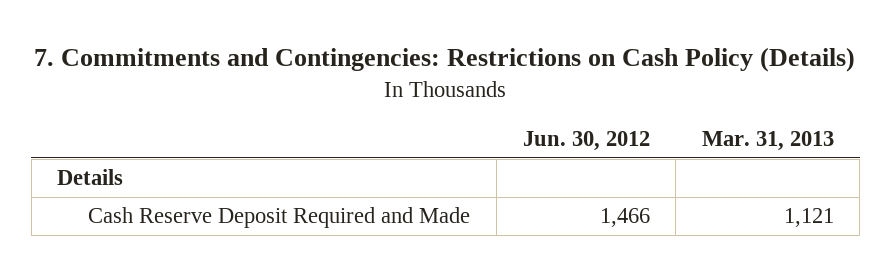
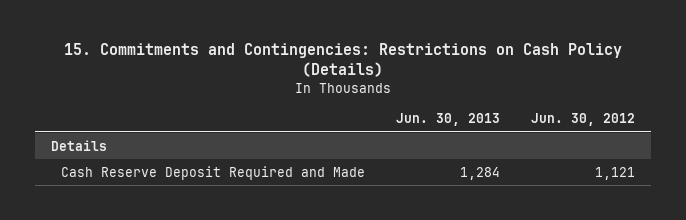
[34,47,856,73] 7. Commitments and Contingencies: Restrictions on Cash Policy (Details) -> [63,43,622,78] 15. Commitments and Contingencies: Restrictions on Cash Policy (Details)
[701,131,834,152] Mar. 31, 2013 -> none
none -> [396,113,501,127] Jun. 30, 2013
[599,208,650,228] 1,466 -> [595,166,636,180] 1,121

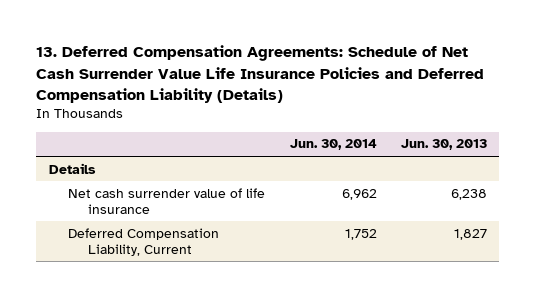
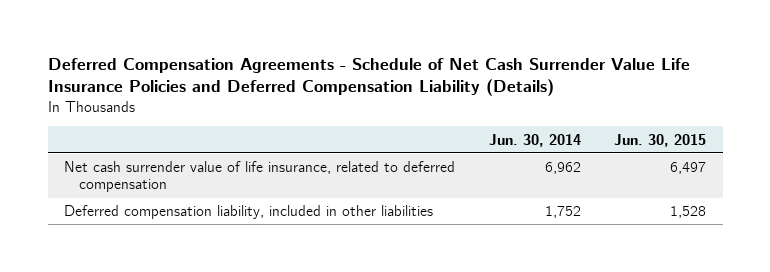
[36,45,485,103] 13. Deferred Compensation Agreements: Schedule of Net Cash Surrender Value Life Insurance Policies and Deferred Compensation Liability (Details) -> [47,58,690,97] Deferred Compensation Agreements - Schedule of Net Cash Surrender Value Life Insurance Policies and Deferred Compensation Liability (Details)
[401,139,488,151] Jun. 30, 2013 -> none
none -> [613,133,706,147] Jun. 30, 2015
[48,162,96,174] Details -> none
[68,187,266,214] Net cash surrender value of life insurance -> [64,161,456,193] Net cash surrender value of life insurance, related to deferred compensation
[68,227,220,256] Deferred Compensation Liability, Current -> [64,205,434,220] Deferred compensation liability, included in other liabilities

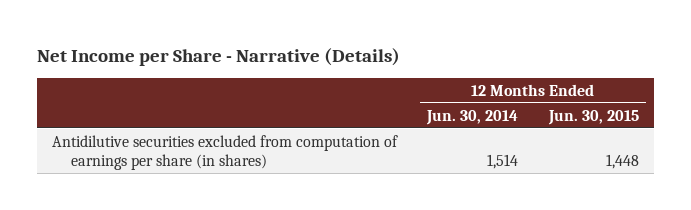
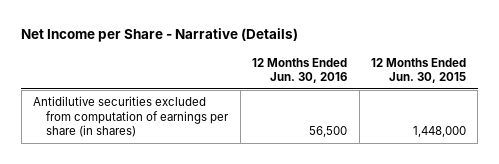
[426,109,519,125] Jun. 30, 2014 -> none
none -> [252,57,348,84] 12 Months Ended Jun. 30, 2016
[605,154,639,170] 1,448 -> [413,126,467,138] 1,448,000

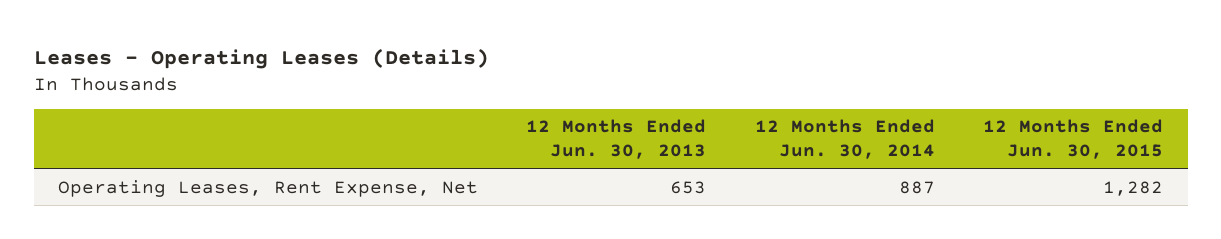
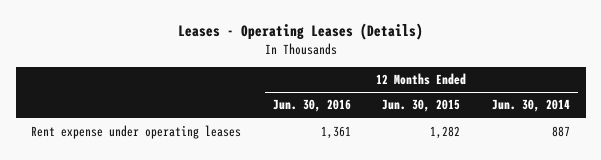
[526,119,707,160] 12 Months Ended Jun. 30, 2013 -> none
none -> [272,99,351,113] Jun. 30, 2016
[57,179,478,197] Operating Leases, Rent Expense, Net -> [31,125,242,140] Rent expense under operating leases

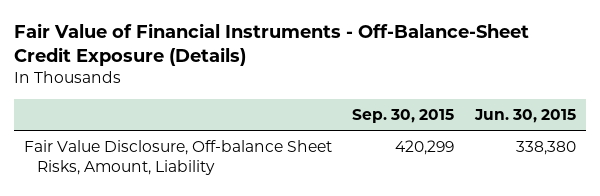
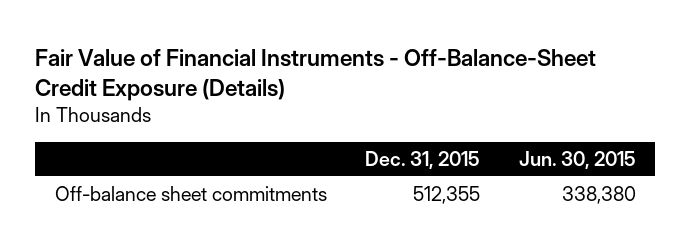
[352,108,455,123] Sep. 30, 2015 -> none
none -> [365,150,481,169] Dec. 31, 2015
[23,140,332,175] Fair Value Disclosure, Off-balance Sheet Risks, Amount, Liability -> [54,186,327,202] Off-balance sheet commitments

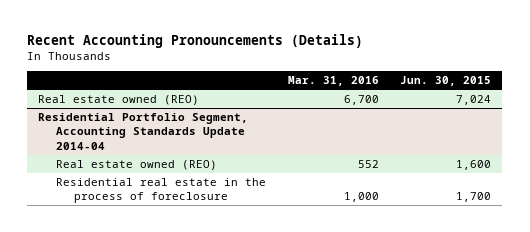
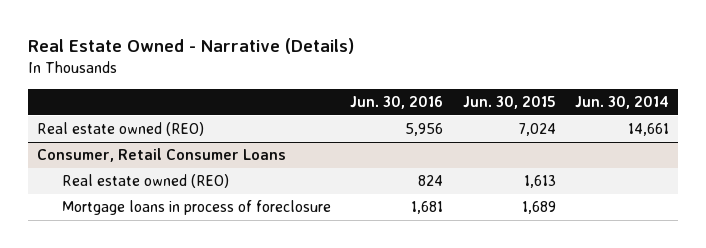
[27,33,364,48] Recent Accounting Pronouncements (Details) -> [27,38,354,55] Real Estate Owned - Narrative (Details)
[287,76,379,87] Mar. 31, 2016 -> none
none -> [350,96,444,110] Jun. 30, 2016
none -> [574,96,669,110] Jun. 30, 2014
[38,113,249,150] Residential Portfolio Segment, Accounting Standards Update 2014-04 -> none
none -> [37,148,287,163] Consumer, Retail Consumer Loans
[456,160,492,171] 1,600 -> [523,175,556,189] 1,613
[55,178,266,204] Residential real estate in the process of foreclosure -> [62,200,332,216] Mortgage loans in process of foreclosure
[456,192,492,203] 1,700 -> [521,201,556,215] 1,689

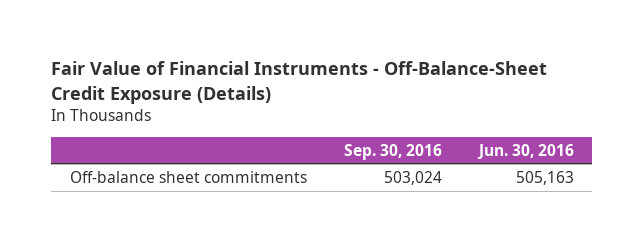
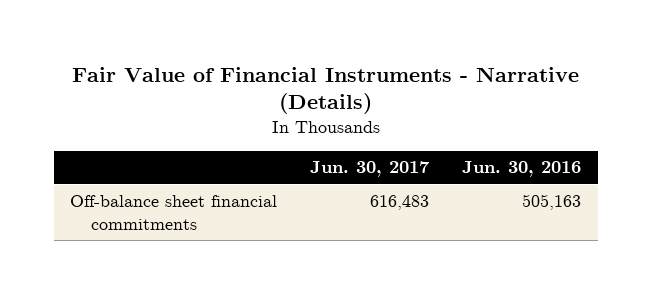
[51,61,548,104] Fair Value of Financial Instruments - Off-Balance-Sheet Credit Exposure (Details) -> [71,66,579,115] Fair Value of Financial Instruments - Narrative (Details)
[343,143,442,160] Sep. 30, 2016 -> none
none -> [310,161,431,178] Jun. 30, 2017
[69,171,307,184] Off-balance sheet commitments -> [70,195,278,231] Off-balance sheet financial commitments

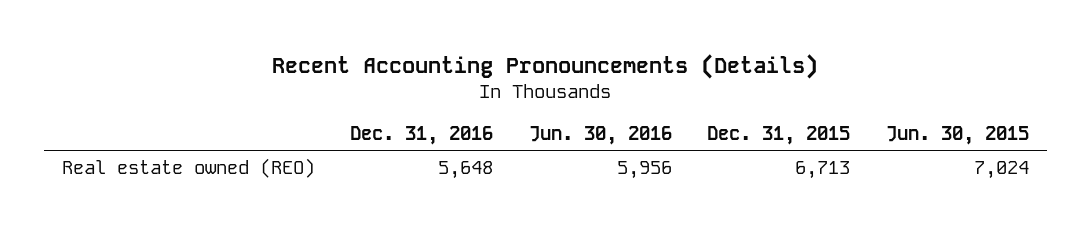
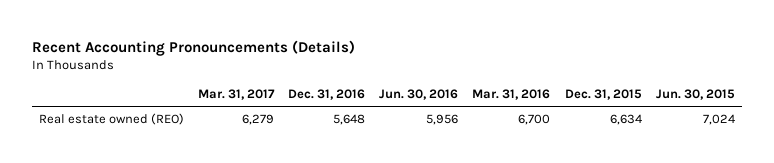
none -> [198,89,276,101] Mar. 31, 2017
none -> [472,89,551,101] Mar. 31, 2016
[795,161,851,180] 6,713 -> [609,113,642,125] 6,634

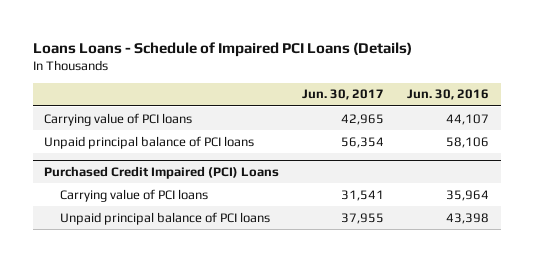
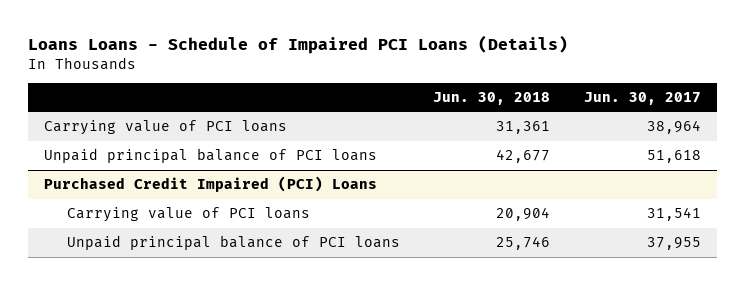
[407,89,490,101] Jun. 30, 2016 -> none
none -> [433,91,551,105] Jun. 30, 2018
[341,113,385,125] 42,965 -> [646,120,701,135] 38,964
[341,136,385,148] 56,354 -> [646,150,701,164] 51,618

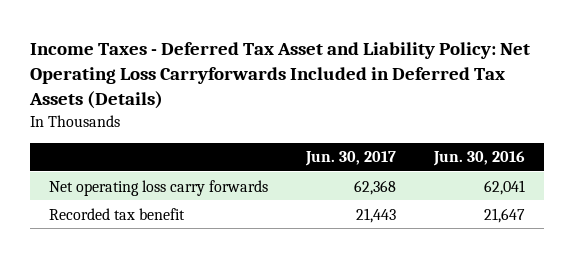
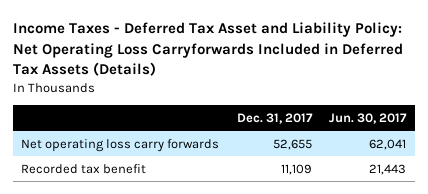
[432,151,525,167] Jun. 30, 2016 -> none
none -> [236,112,313,124] Dec. 31, 2017
[353,179,396,195] 62,368 -> [369,138,407,150] 62,041

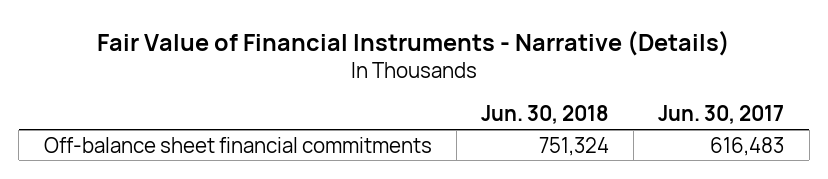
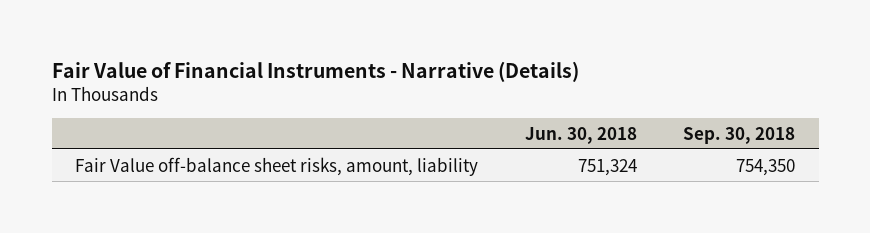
[658,105,785,125] Jun. 30, 2017 -> none
none -> [683,126,796,144] Sep. 30, 2018
[43,136,432,153] Off-balance sheet financial commitments -> [75,156,479,176] Fair Value off-balance sheet risks, amount, liability

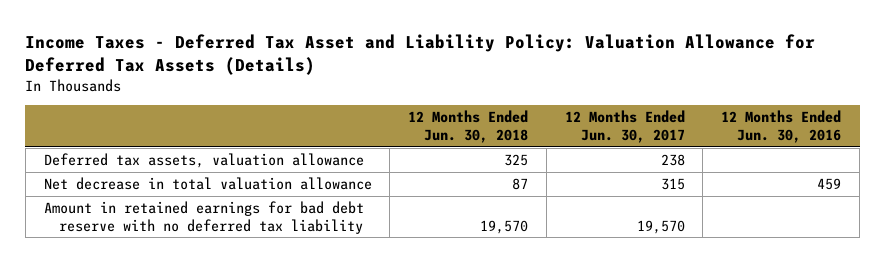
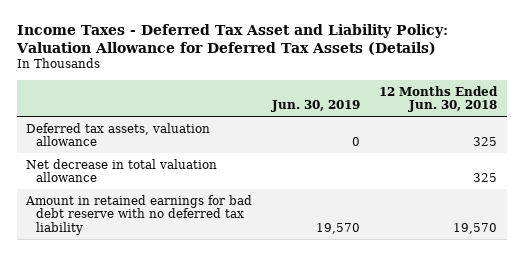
[564,110,685,143] 12 Months Ended Jun. 30, 2017 -> none
[721,110,842,143] 12 Months Ended Jun. 30, 2016 -> none
none -> [270,100,360,113] Jun. 30, 2019
[512,177,529,190] 87 -> [473,173,498,183] 325

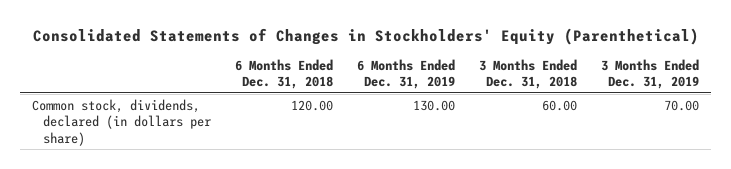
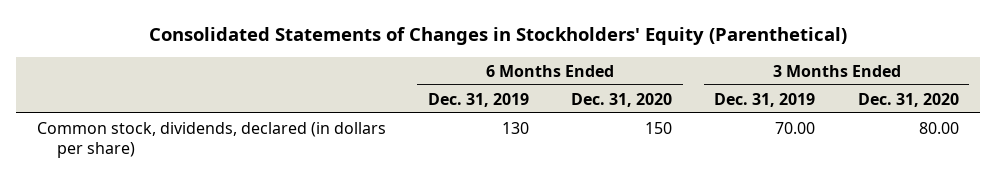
[235,58,334,90] 6 Months Ended Dec. 31, 2018 -> none
[478,58,577,90] 3 Months Ended Dec. 31, 2018 -> none
none -> [571,92,673,107] Dec. 31, 2020
none -> [857,92,959,107] Dec. 31, 2020
[413,99,456,111] 130.00 -> [501,121,529,134] 130

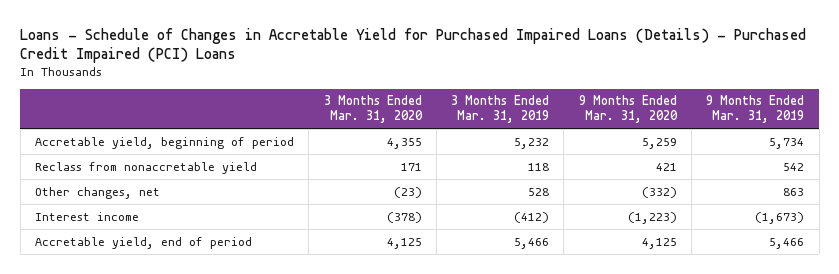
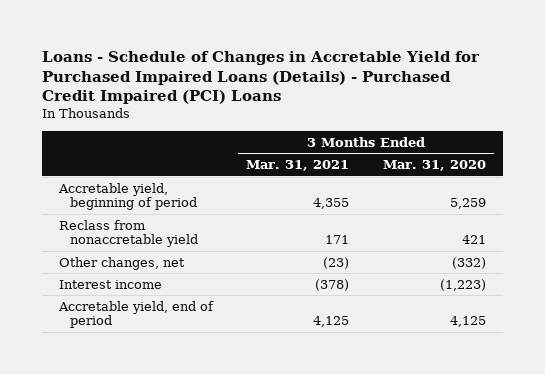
[451,95,550,124] 3 Months Ended Mar. 31, 2019 -> none
[578,95,678,124] 9 Months Ended Mar. 31, 2020 -> none
[706,95,805,124] 9 Months Ended Mar. 31, 2019 -> none
none -> [246,160,350,172] Mar. 31, 2021
[386,137,422,149] 4,355 -> [449,198,486,210] 5,259
[400,162,422,171] 171 -> [461,235,486,245] 421
[393,186,422,198] (23) -> [451,256,486,269] (332)
[386,211,422,223] (378) -> [439,278,486,291] (1,223)

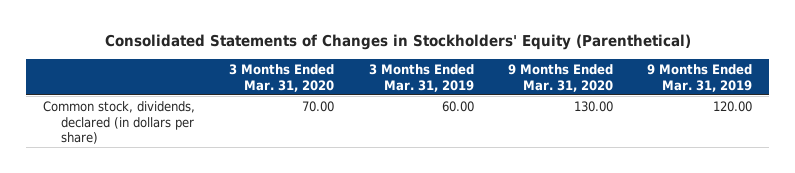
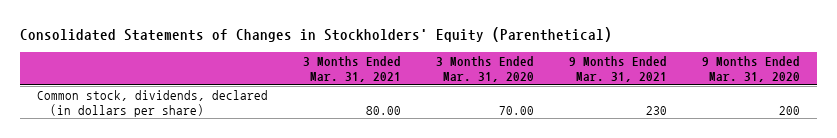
[368,63,474,92] 3 Months Ended Mar. 31, 2019 -> none
[647,63,753,92] 9 Months Ended Mar. 31, 2019 -> none
none -> [303,56,402,82] 3 Months Ended Mar. 31, 2021
none -> [569,56,668,82] 9 Months Ended Mar. 31, 2021
[573,100,613,112] 130.00 -> [778,105,800,115] 200

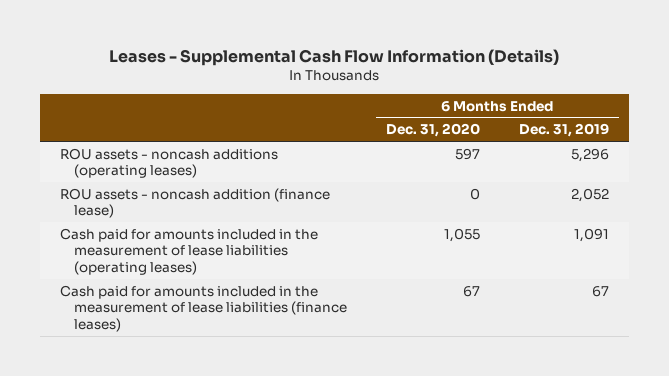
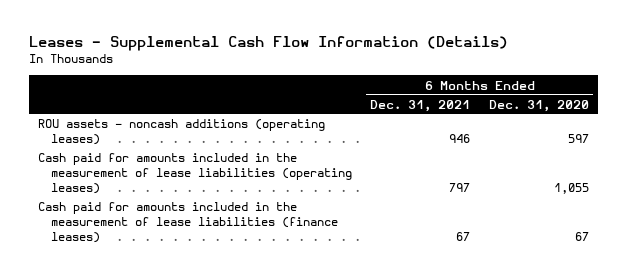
[518,123,609,138] Dec. 31, 2019 -> none
none -> [370,99,471,112] Dec. 31, 2021
[59,187,330,219] ROU assets - noncash addition (finance lease) -> none

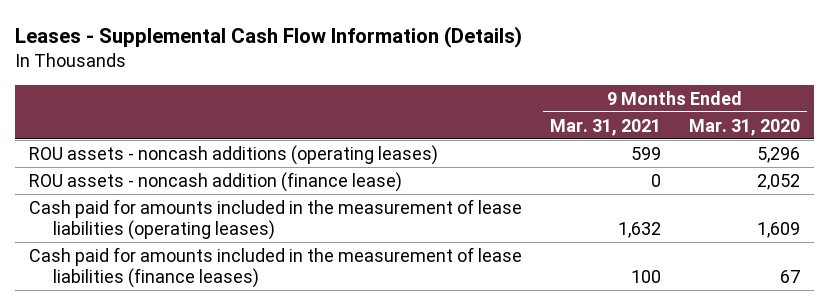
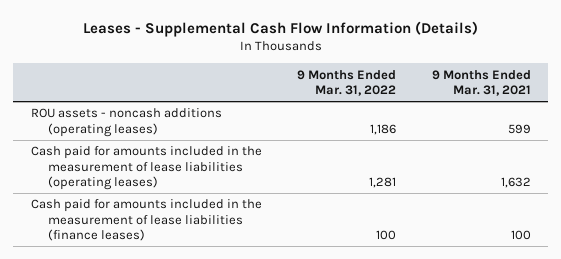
[688,118,800,136] Mar. 31, 2020 -> none
none -> [297,69,397,97] 9 Months Ended Mar. 31, 2022
[28,171,402,192] ROU assets - noncash addition (finance lease) -> none

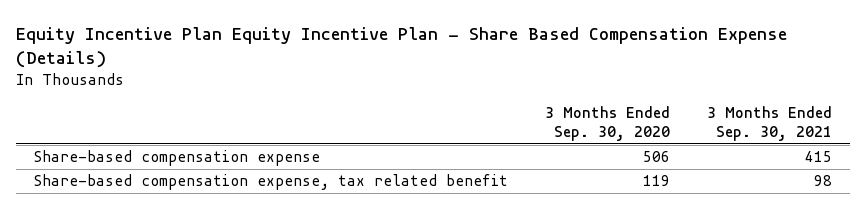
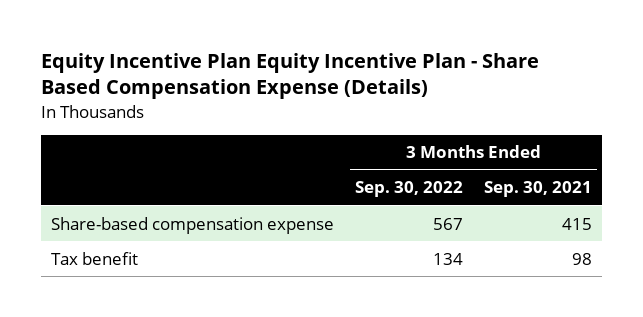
[544,106,670,142] 3 Months Ended Sep. 30, 2020 -> none
none -> [355,181,464,198] Sep. 30, 2022
[34,174,509,191] Share-based compensation expense, tax related benefit -> [51,251,139,265] Tax benefit

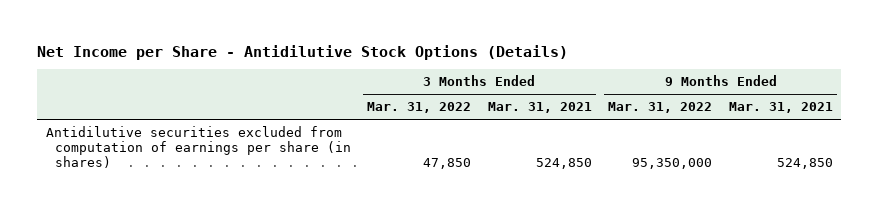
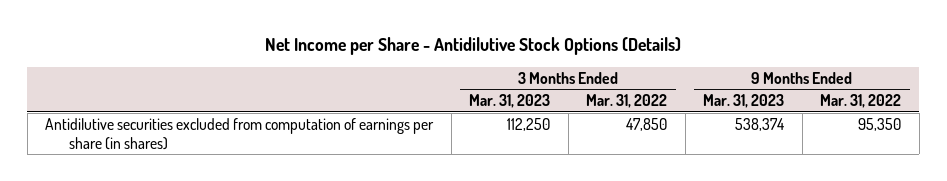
[487,102,592,114] Mar. 31, 2021 -> none
[729,102,834,114] Mar. 31, 2021 -> none
none -> [469,94,551,109] Mar. 31, 2023
none -> [703,94,785,109] Mar. 31, 2023
[632,158,713,170] 95,350,000 -> [858,117,902,131] 95,350

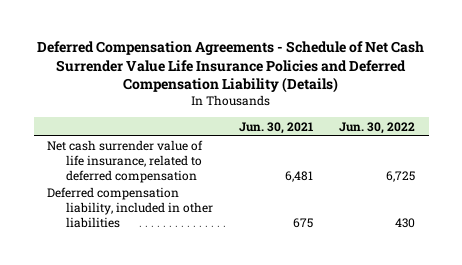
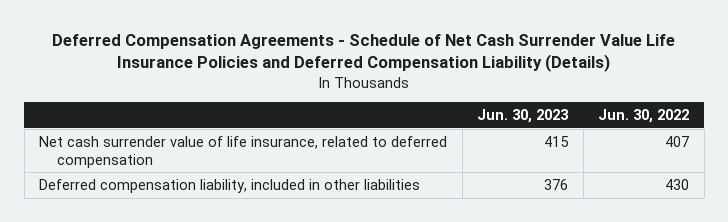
[238,121,313,134] Jun. 30, 2021 -> none
none -> [477,108,570,123] Jun. 30, 2023
[386,170,416,182] 6,725 -> [665,135,690,147] 407

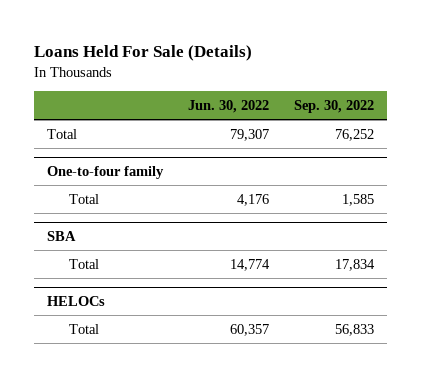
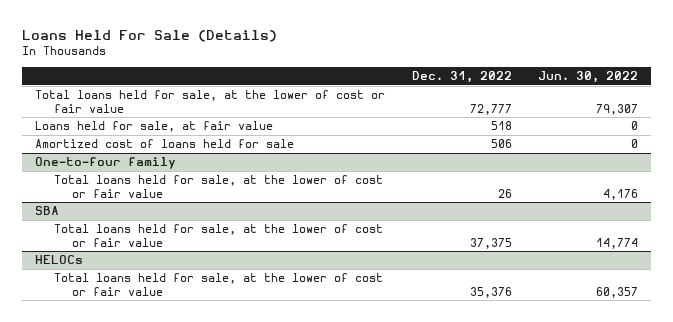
[294,100,375,114] Sep. 30, 2022 -> none
none -> [411,71,512,84] Dec. 31, 2022
[46,128,77,139] Total -> [35,90,386,113] Total loans held for sale, at the lower of cost or fair value
none -> [35,121,274,133] Loans held for sale, at fair value
none -> [35,139,295,149] Amortized cost of loans held for sale
[69,193,100,204] Total -> [53,175,383,198] Total loans held for sale, at the lower of cost or fair value
[69,258,100,269] Total -> [53,224,383,247] Total loans held for sale, at the lower of cost or fair value
[69,323,100,334] Total -> [53,273,383,296] Total loans held for sale, at the lower of cost or fair value

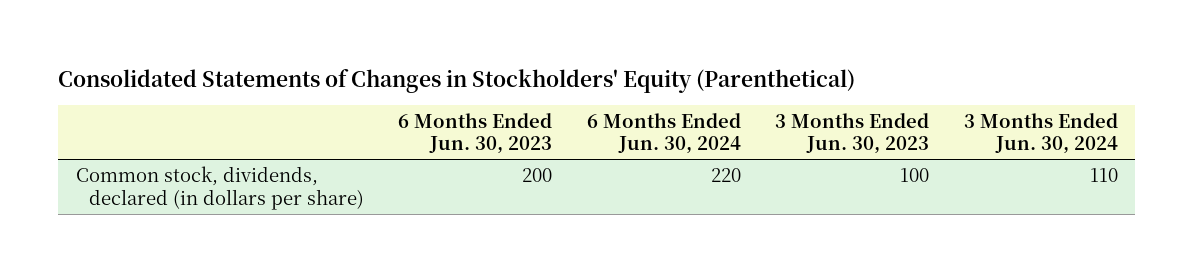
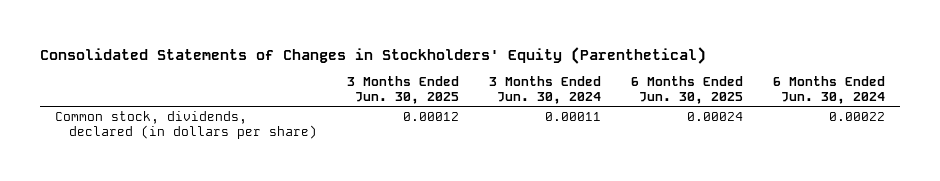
[398,112,553,155] 6 Months Ended Jun. 30, 2023 -> none
[775,112,930,155] 3 Months Ended Jun. 30, 2023 -> none
none -> [347,76,460,105] 3 Months Ended Jun. 30, 2025
none -> [630,76,743,105] 6 Months Ended Jun. 30, 2025
[710,168,741,183] 220 -> [828,111,885,121] 0.00022
[1089,168,1118,183] 110 -> [545,111,602,121] 0.00011

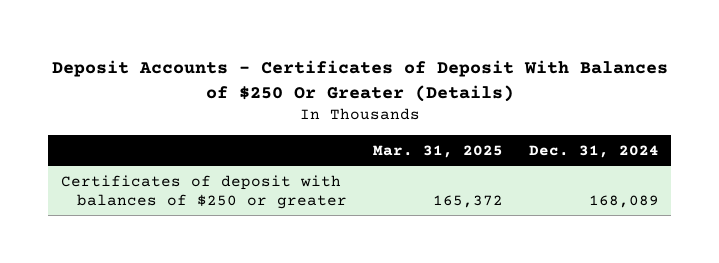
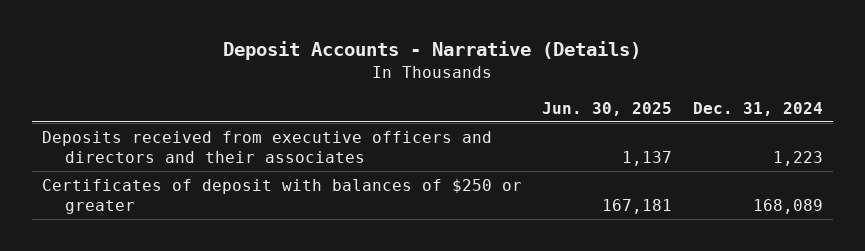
[51,59,668,102] Deposit Accounts - Certificates of Deposit With Balances of $250 Or Greater (Details) -> [223,41,642,61] Deposit Accounts - Narrative (Details)
[372,145,503,159] Mar. 31, 2025 -> none
none -> [542,101,673,116] Jun. 30, 2025
none -> [41,130,492,163] Deposits received from executive officers and directors and their associates

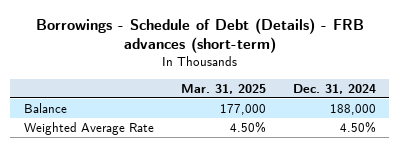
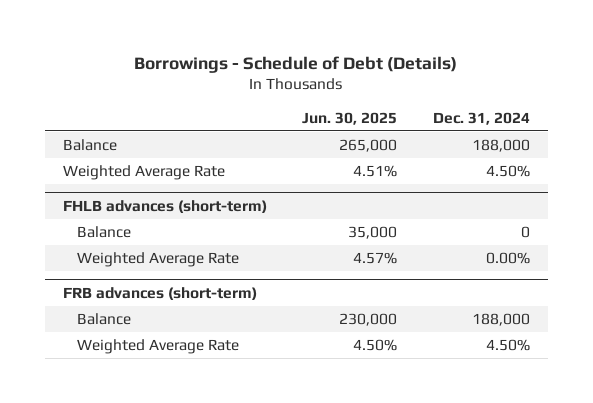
[35,17,364,54] Borrowings - Schedule of Debt (Details) - FRB advances (short-term) -> [134,55,458,73] Borrowings - Schedule of Debt (Details)
[180,83,266,94] Mar. 31, 2025 -> none
none -> [302,111,398,125] Jun. 30, 2025
none -> [62,200,267,214] FHLB advances (short-term)
none -> [77,226,132,239] Balance
none -> [77,252,240,268] Weighted Average Rate
none -> [62,287,257,301] FRB advances (short-term)
none -> [77,313,132,326] Balance
none -> [77,339,240,355] Weighted Average Rate

